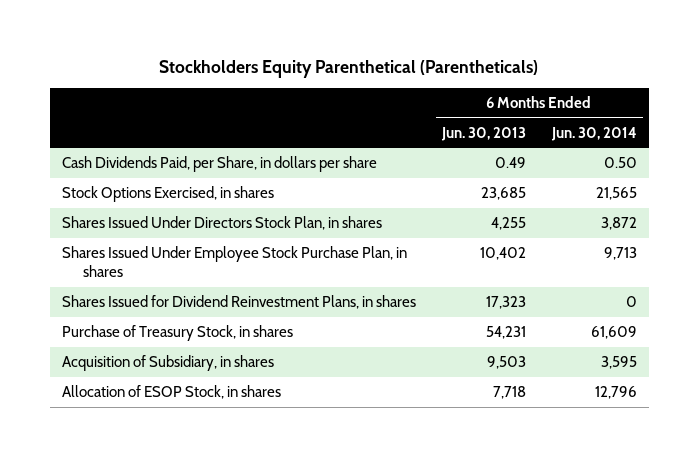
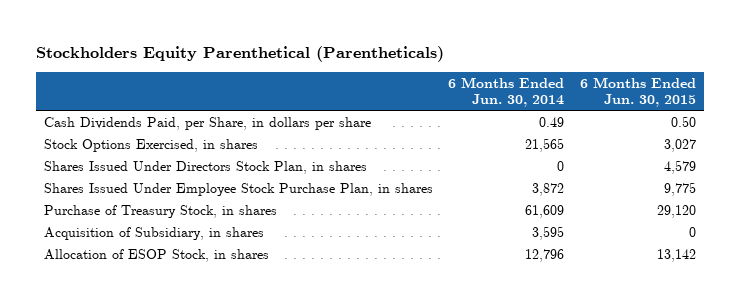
[440,126,526,141] Jun. 30, 2013 -> none
none -> [580,76,697,108] 6 Months Ended Jun. 30, 2015
[603,157,637,169] 0.50 -> [539,116,565,127] 0.49
[62,295,417,310] Shares Issued for Dividend Reinvestment Plans, in shares -> none
[600,217,637,231] 3,872 -> [557,160,565,171] 0
[603,247,637,261] 9,713 -> [532,182,565,196] 3,872

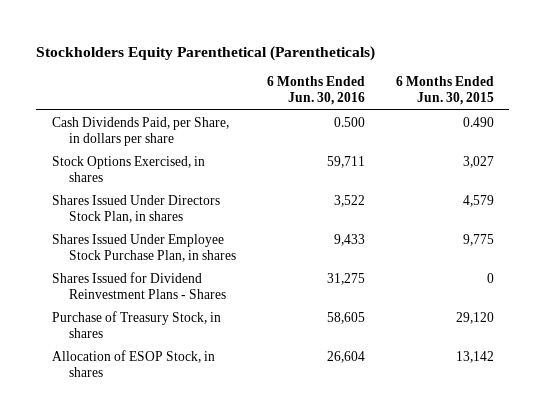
[448,76,565,108] 6 Months Ended Jun. 30, 2014 -> none
none -> [266,76,365,105] 6 Months Ended Jun. 30, 2016
[671,115,697,127] 0.50 -> [462,117,494,128] 0.490
none -> [51,272,226,299] Shares Issued for Dividend Reinvestment Plans - Shares
[43,226,264,240] Acquisition of Subsidiary, in shares -> none

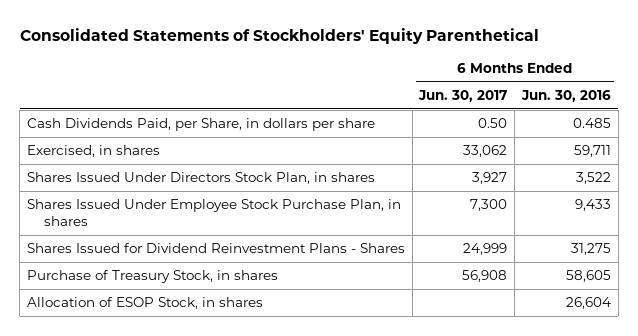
[36,45,376,61] Stockholders Equity Parenthetical (Parentheticals) -> [19,27,539,44] Consolidated Statements of Stockholders' Equity Parenthetical
[395,76,494,105] 6 Months Ended Jun. 30, 2015 -> none
none -> [418,90,508,103] Jun. 30, 2017
[333,117,365,128] 0.500 -> [572,118,611,129] 0.485
[51,156,205,182] Stock Options Exercised, in shares -> [26,145,160,158] Exercised, in shares

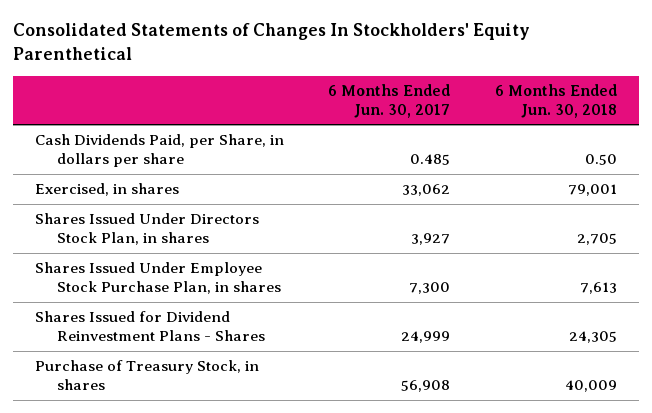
[19,27,539,44] Consolidated Statements of Stockholders' Equity Parenthetical -> [12,23,530,61] Consolidated Statements of Changes In Stockholders' Equity Parenthetical
[520,90,611,103] Jun. 30, 2016 -> none
none -> [494,83,617,118] 6 Months Ended Jun. 30, 2018
[478,118,508,129] 0.50 -> [410,154,451,166] 0.485
[26,297,263,310] Allocation of ESOP Stock, in shares -> none

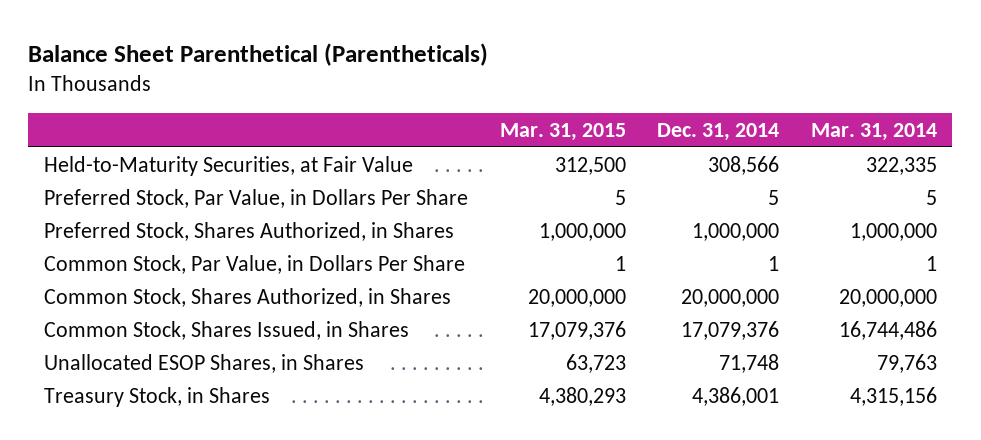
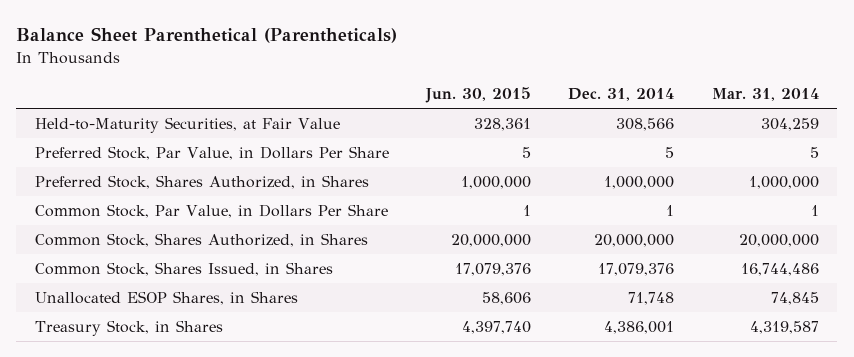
[499,122,626,141] Mar. 31, 2015 -> none
none -> [425,87,532,104] Jun. 30, 2015
[865,156,937,175] 322,335 -> [760,118,819,132] 304,259
[876,353,937,373] 79,763 -> [770,292,819,306] 74,845
[849,386,937,406] 4,315,156 -> [749,321,819,335] 4,319,587

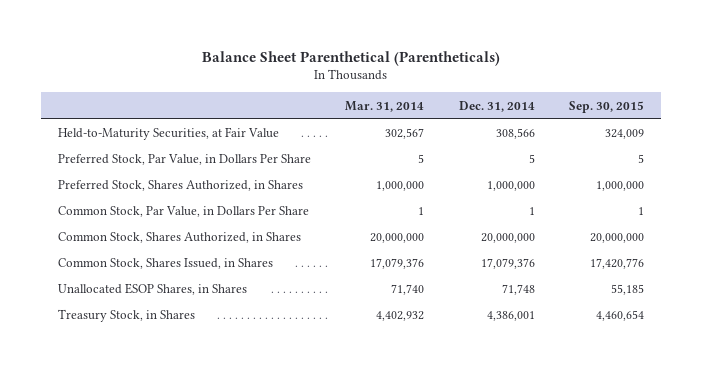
[425,87,532,104] Jun. 30, 2015 -> none
none -> [568,100,644,113] Sep. 30, 2015
[760,118,819,132] 304,259 -> [385,128,425,140] 302,567
[740,263,819,277] 16,744,486 -> [370,258,425,270] 17,079,376
[770,292,819,306] 74,845 -> [391,284,425,296] 71,740
[749,321,819,335] 4,319,587 -> [376,311,425,322] 4,402,932

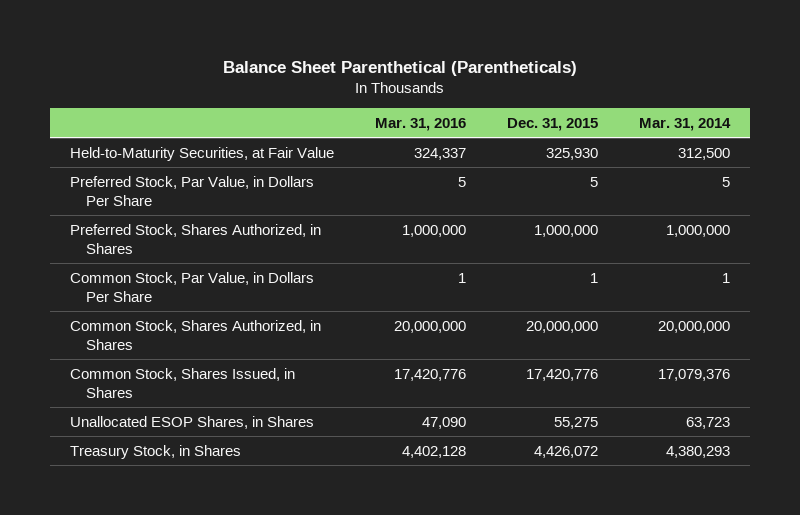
[458,100,535,112] Dec. 31, 2014 -> none
[568,100,644,113] Sep. 30, 2015 -> none
none -> [375,117,467,131] Mar. 31, 2016
none -> [506,117,598,131] Dec. 31, 2015
[385,128,425,140] 302,567 -> [677,147,730,160] 312,500
[391,284,425,296] 71,740 -> [685,416,730,429] 63,723
[376,311,425,322] 4,402,932 -> [665,445,730,458] 4,380,293

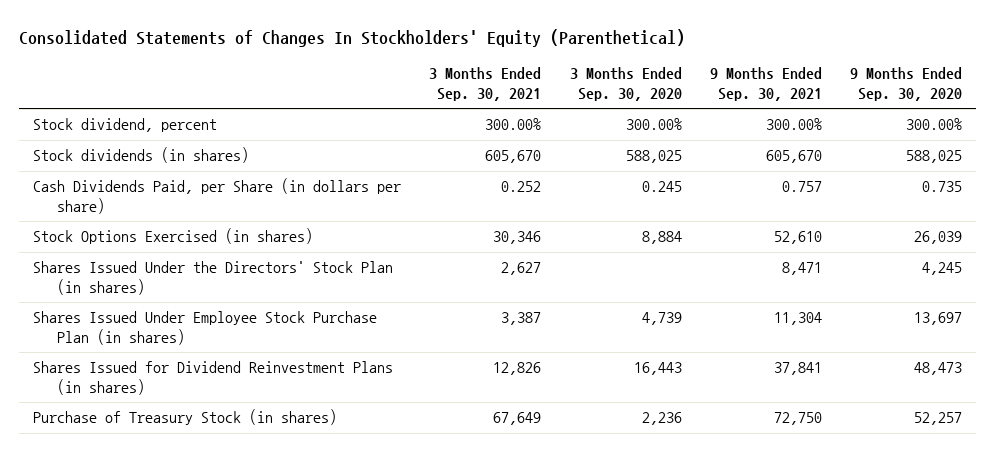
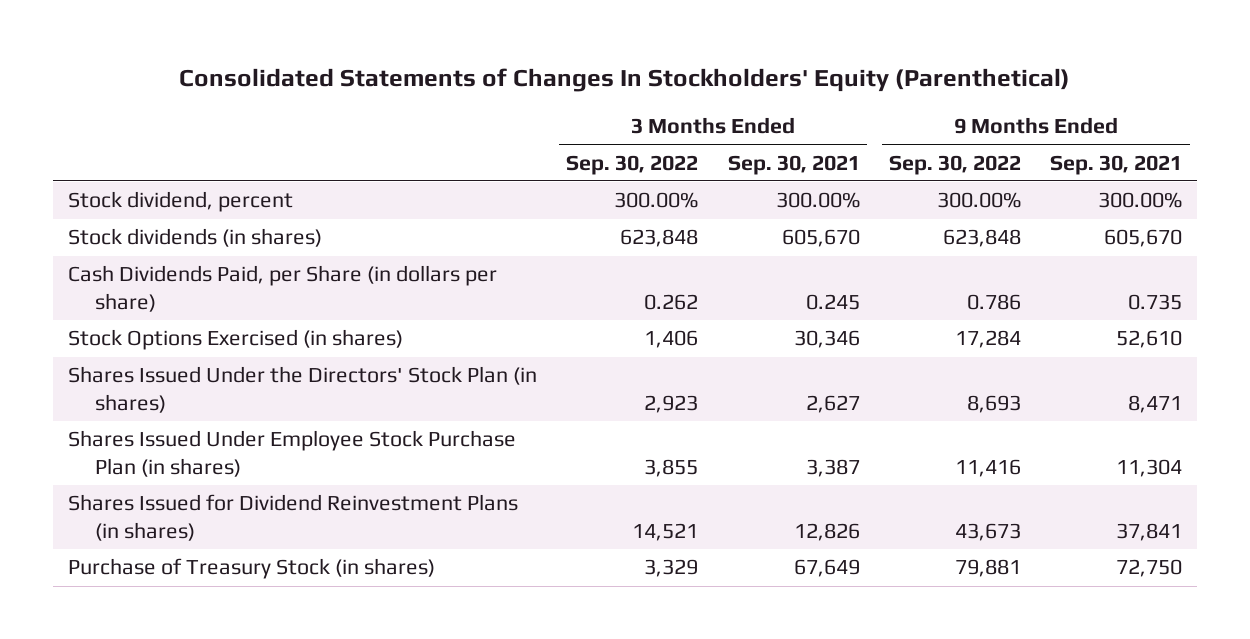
[569,67,682,101] 3 Months Ended Sep. 30, 2020 -> none
[850,67,963,101] 9 Months Ended Sep. 30, 2020 -> none
none -> [566,154,699,175] Sep. 30, 2022
none -> [888,154,1021,175] Sep. 30, 2022
[501,181,542,193] 0.252 -> [805,293,860,310] 0.245
[781,181,822,193] 0.757 -> [1128,293,1183,310] 0.735

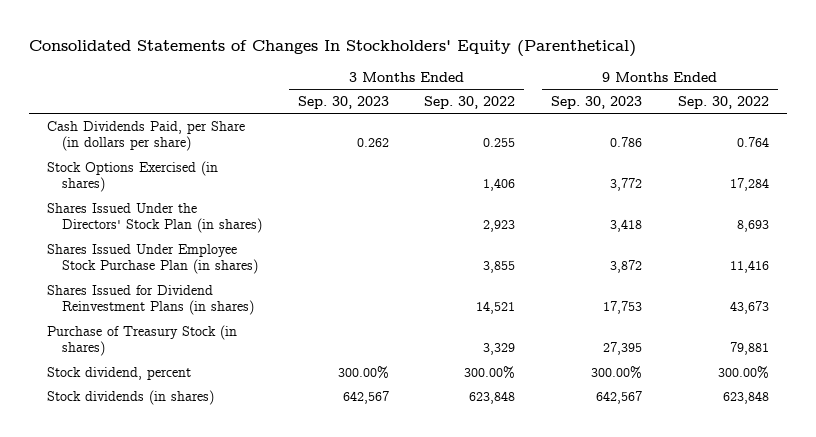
[727,154,860,175] Sep. 30, 2021 -> none
[1050,154,1183,175] Sep. 30, 2021 -> none
none -> [297,96,389,110] Sep. 30, 2023
none -> [551,96,643,110] Sep. 30, 2023
[644,293,699,310] 0.262 -> [483,138,516,148] 0.255
[966,293,1021,310] 0.786 -> [736,137,769,148] 0.764
[67,191,293,213] Stock dividend, percent -> [47,366,192,380] Stock dividend, percent
[67,228,322,248] Stock dividends (in shares) -> [47,389,215,405] Stock dividends (in shares)

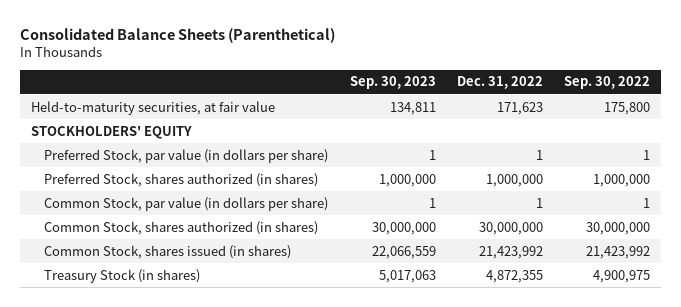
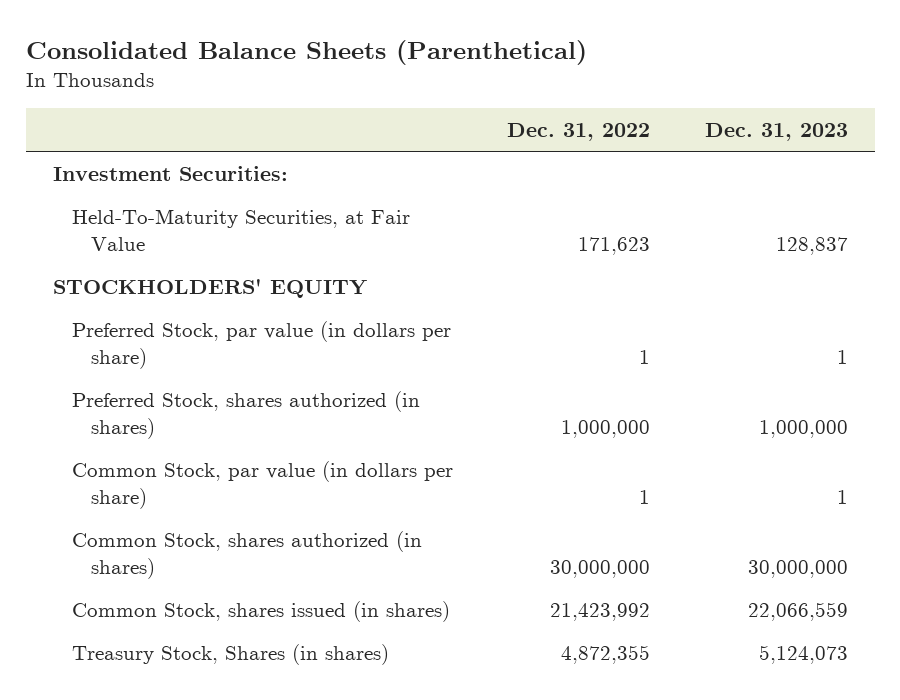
[349,76,436,90] Sep. 30, 2023 -> none
[564,76,651,90] Sep. 30, 2022 -> none
none -> [704,123,848,142] Dec. 31, 2023
none -> [52,165,288,181] Investment Securities:
[30,100,275,115] Held-to-maturity securities, at fair value -> [71,208,410,251] Held-To-Maturity Securities, at Fair Value
[44,268,201,283] Treasury Stock (in shares) -> [71,643,389,665] Treasury Stock, Shares (in shares)

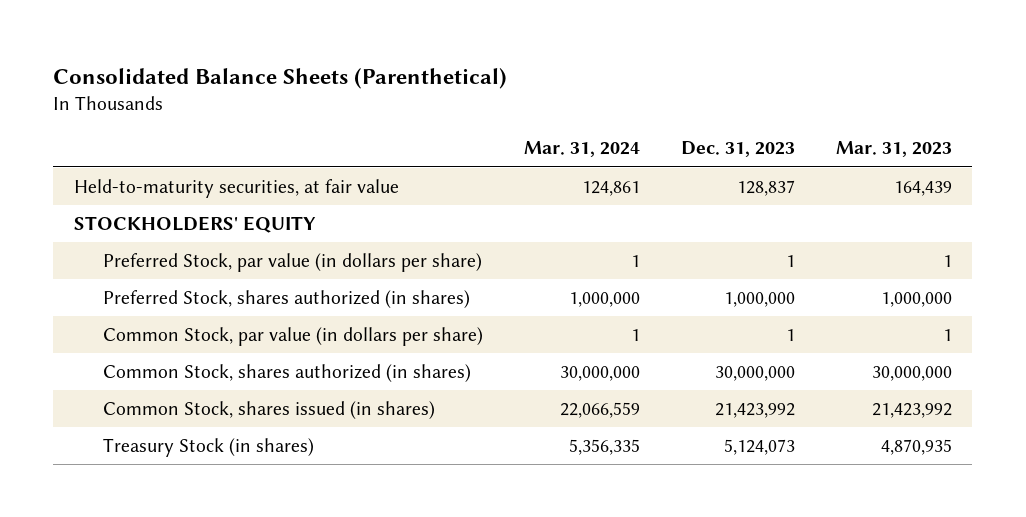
[507,123,651,142] Dec. 31, 2022 -> none
none -> [523,141,640,158] Mar. 31, 2024
none -> [835,141,952,158] Mar. 31, 2023
[52,165,288,181] Investment Securities: -> none
[71,208,410,251] Held-To-Maturity Securities, at Fair Value -> [73,178,399,198] Held-to-maturity securities, at fair value
[747,601,848,621] 22,066,559 -> [714,402,795,418] 21,423,992
[71,643,389,665] Treasury Stock, Shares (in shares) -> [102,437,314,457] Treasury Stock (in shares)

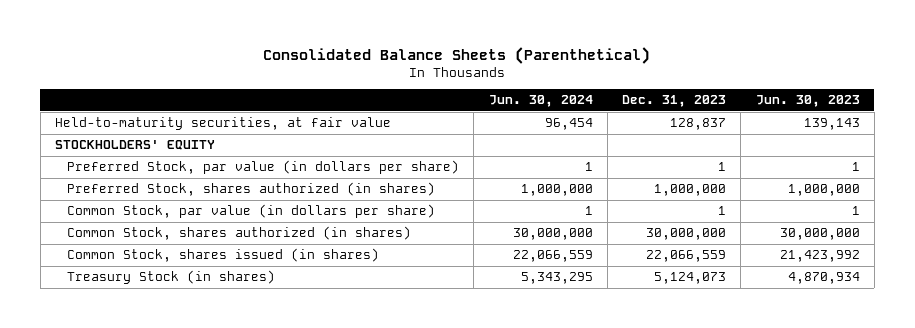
[523,141,640,158] Mar. 31, 2024 -> none
[835,141,952,158] Mar. 31, 2023 -> none
none -> [488,95,593,108] Jun. 30, 2024
none -> [755,95,860,108] Jun. 30, 2023
[714,402,795,418] 21,423,992 -> [646,250,727,263] 22,066,559

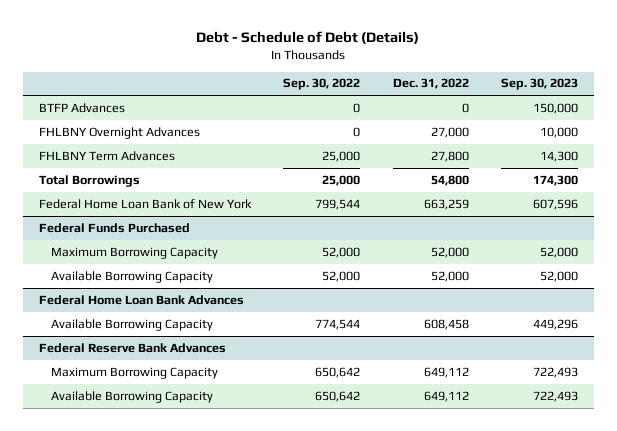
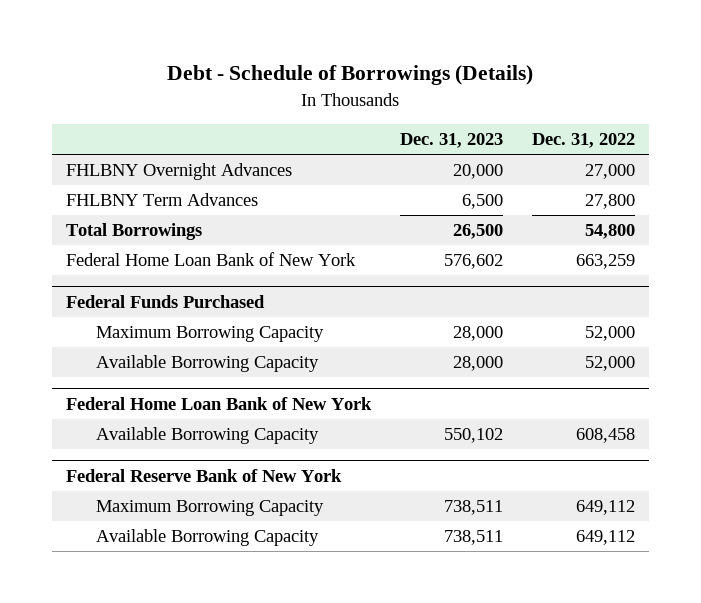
[196,31,420,45] Debt - Schedule of Debt (Details) -> [167,65,534,86] Debt - Schedule of Borrowings (Details)
[283,78,361,91] Sep. 30, 2022 -> none
[500,78,578,91] Sep. 30, 2023 -> none
none -> [399,133,503,149] Dec. 31, 2023
[38,102,125,113] BTFP Advances -> none
[38,294,244,305] Federal Home Loan Bank Advances -> [66,396,373,410] Federal Home Loan Bank of New York
[38,342,226,353] Federal Reserve Bank Advances -> [66,468,343,482] Federal Reserve Bank of New York

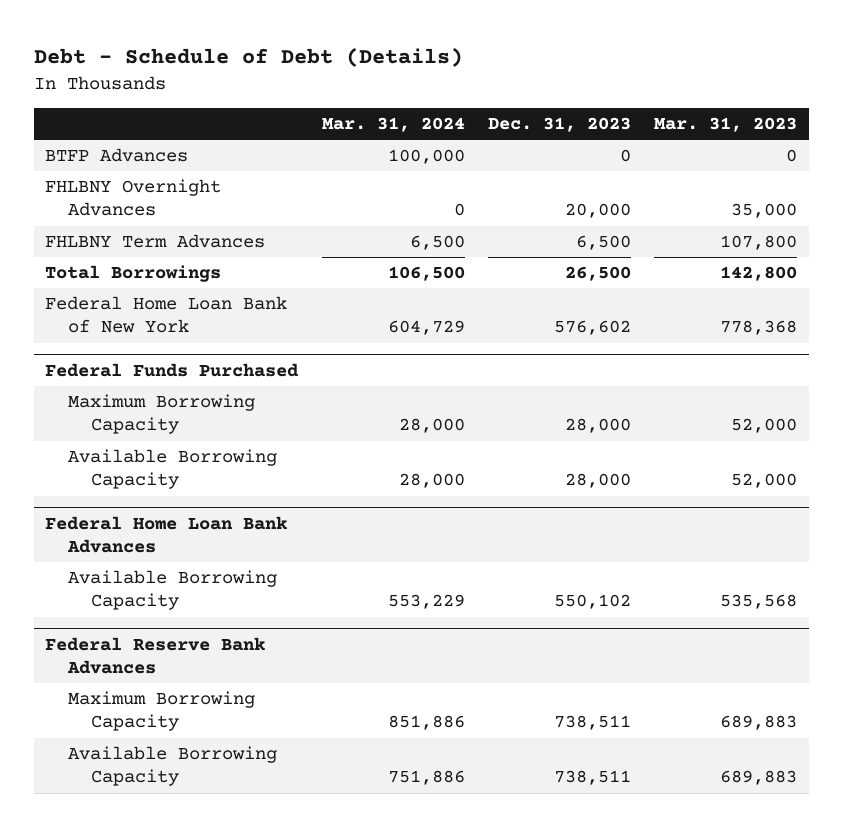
[167,65,534,86] Debt - Schedule of Borrowings (Details) -> [33,47,463,68] Debt - Schedule of Debt (Details)
[531,133,635,149] Dec. 31, 2022 -> none
none -> [321,117,465,133] Mar. 31, 2024
none -> [654,117,798,133] Mar. 31, 2023
none -> [45,148,189,163] BTFP Advances
[66,396,373,410] Federal Home Loan Bank of New York -> [45,515,288,554] Federal Home Loan Bank Advances
[66,468,343,482] Federal Reserve Bank of New York -> [45,636,266,675] Federal Reserve Bank Advances

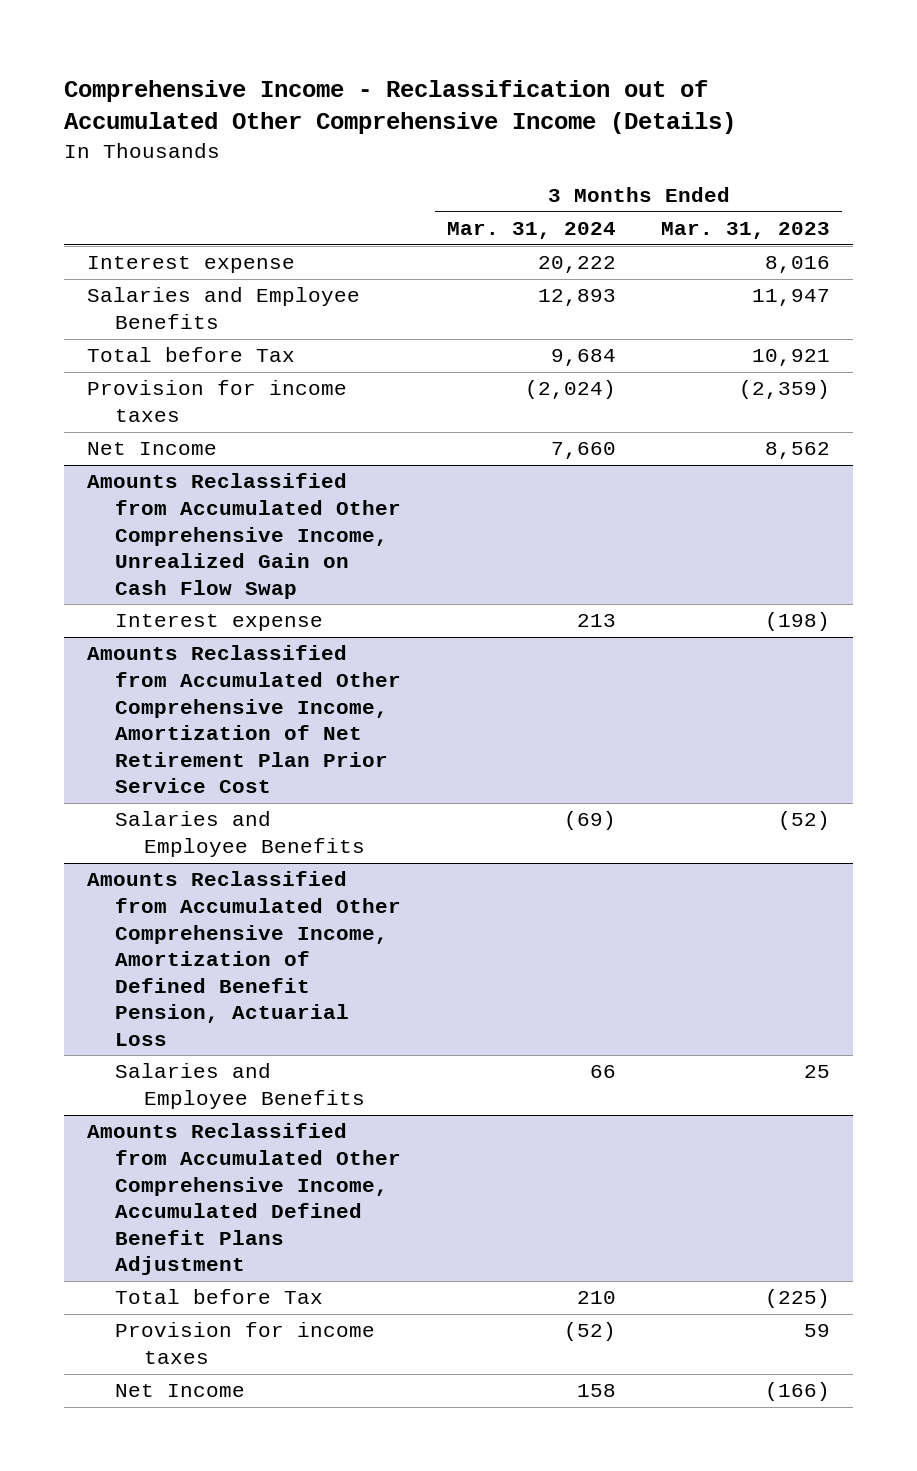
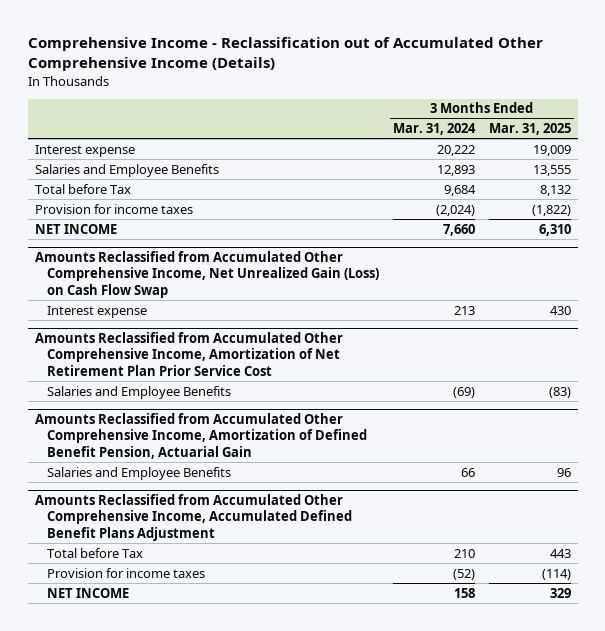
[661,222,831,240] Mar. 31, 2023 -> none
none -> [488,123,571,136] Mar. 31, 2025
[86,442,217,456] Net Income -> [34,223,117,234] NET INCOME
[86,473,402,599] Amounts Reclassified from Accumulated Other Comprehensive Income, Unrealized Gain on Cash Flow Swap -> [34,250,380,298] Amounts Reclassified from Accumulated Other Comprehensive Income, Net Unrealized Gain (Loss) on Cash Flow Swap
[86,871,402,1046] Amounts Reclassified from Accumulated Other Comprehensive Income, Amortization of Defined Benefit Pension, Actuarial Loss -> [34,412,368,459] Amounts Reclassified from Accumulated Other Comprehensive Income, Amortization of Defined Benefit Pension, Actuarial Gain
[115,1384,246,1398] Net Income -> [47,587,130,598] NET INCOME

